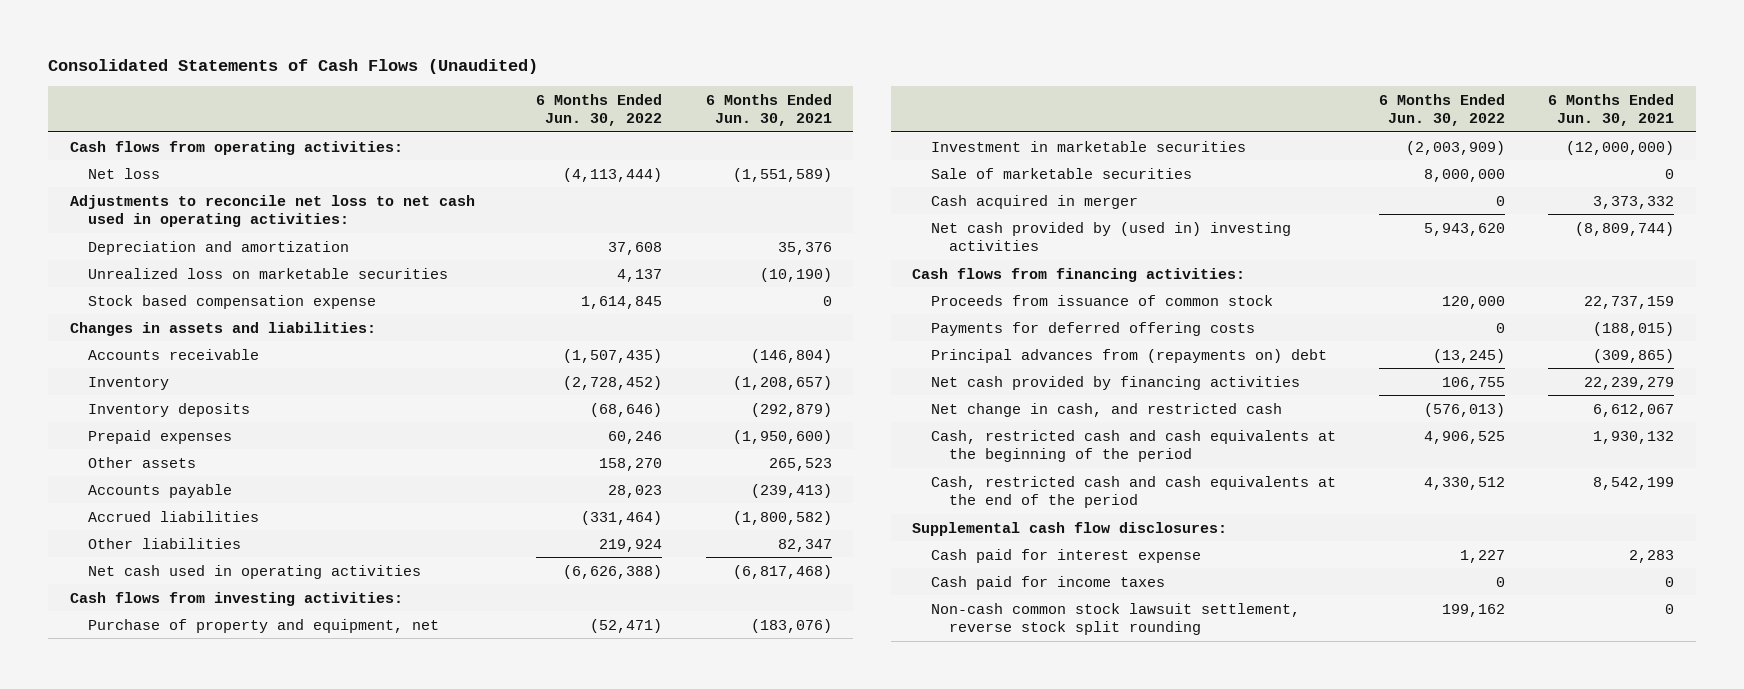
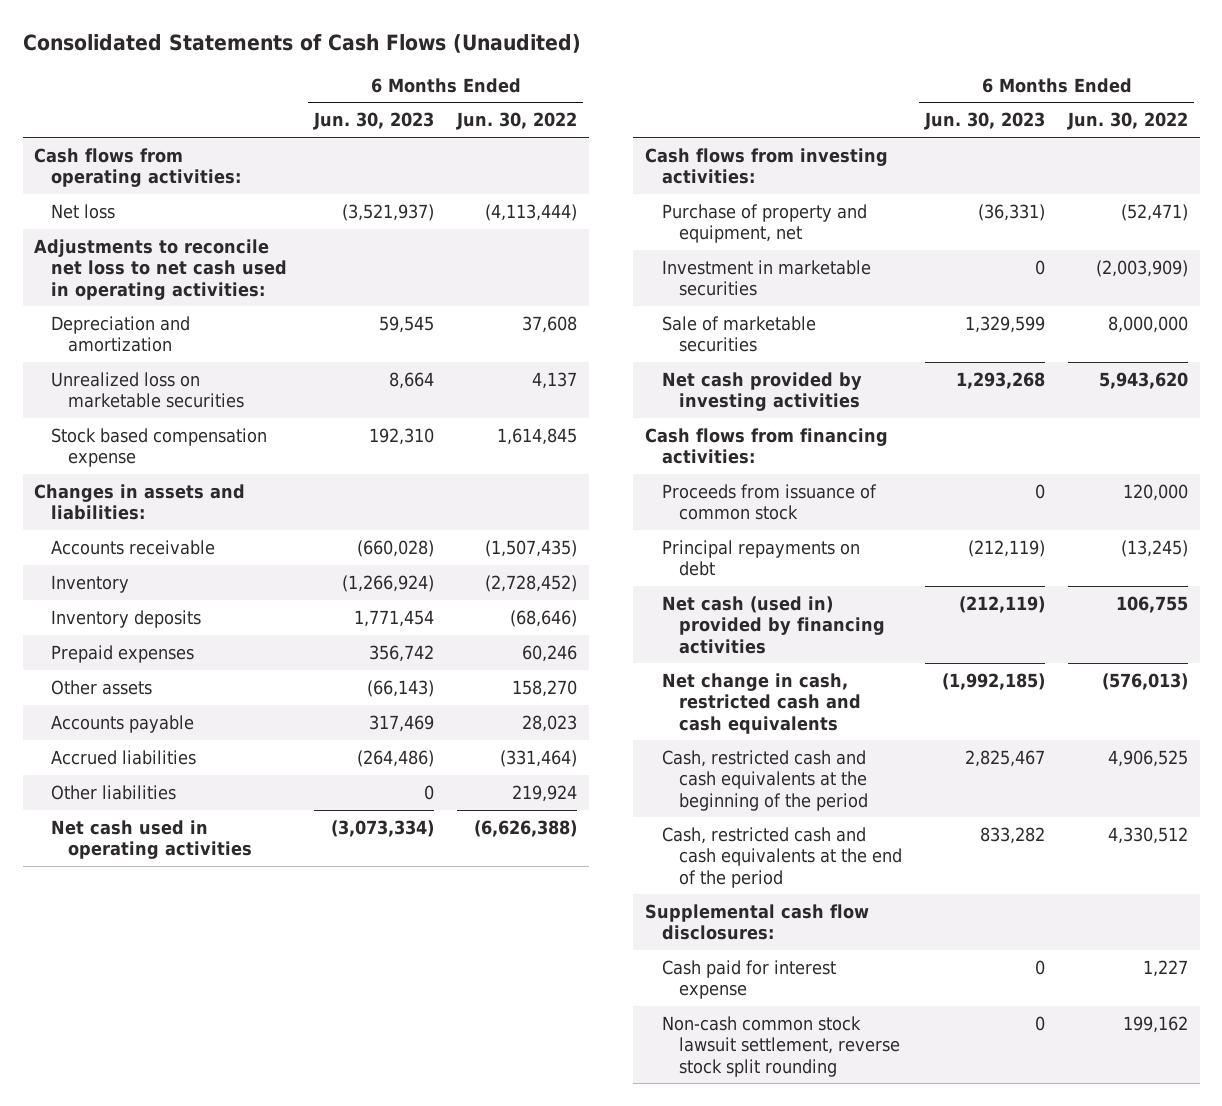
[705,93,832,127] 6 Months Ended Jun. 30, 2021 -> none
none -> [313,112,435,131] Jun. 30, 2023
[930,194,1138,209] Cash acquired in merger -> none
[930,221,1291,252] Net cash provided by (used in) investing activities -> [661,371,862,412] Net cash provided by investing activities
[930,321,1255,336] Payments for deferred offering costs -> none
[930,348,1327,363] Principal advances from (repayments on) debt -> [661,539,860,577] Principal repayments on debt
[930,375,1300,390] Net cash provided by financing activities -> [661,595,885,654] Net cash (used in) provided by financing activities
[930,402,1282,417] Net change in cash, and restricted cash -> [661,672,861,734] Net change in cash, restricted cash and cash equivalents
[930,575,1165,590] Cash paid for income taxes -> none

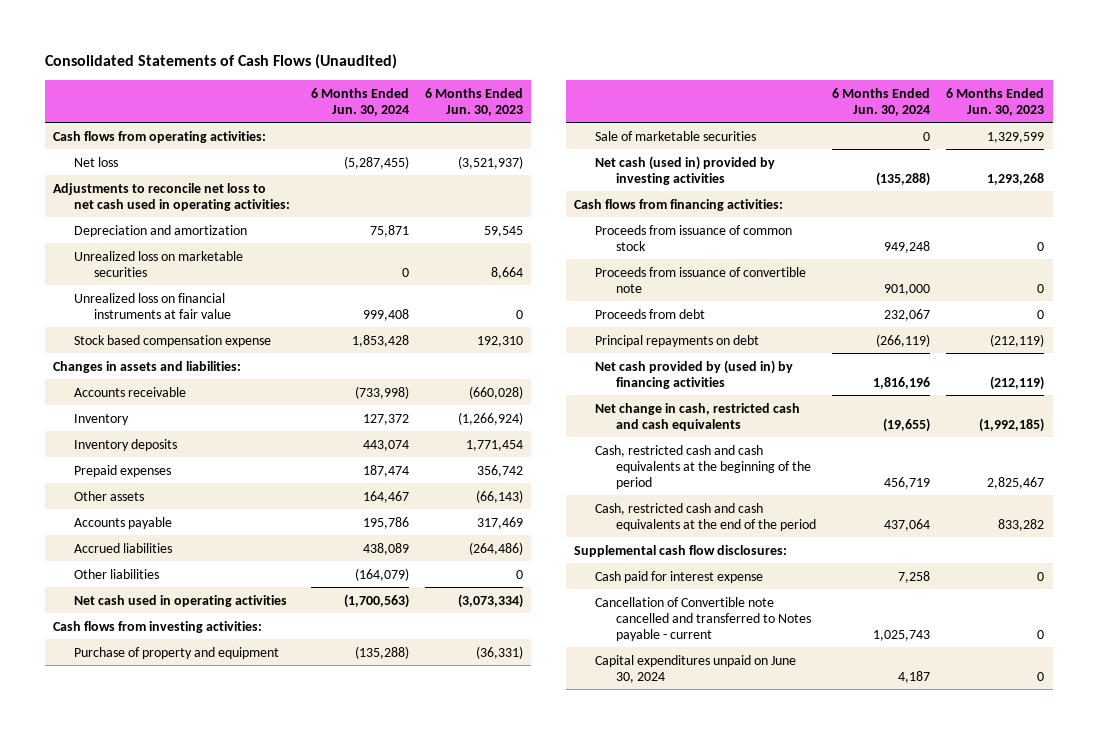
[456,112,578,131] Jun. 30, 2022 -> none
none -> [310,87,409,116] 6 Months Ended Jun. 30, 2024
none -> [73,292,232,319] Unrealized loss on financial instruments at fair value
[661,259,871,297] Investment in marketable securities -> none
[661,203,867,244] Purchase of property and equipment, net -> [73,646,279,659] Purchase of property and equipment
[661,371,862,412] Net cash provided by investing activities -> [594,155,775,185] Net cash (used in) provided by investing activities
none -> [594,266,806,293] Proceeds from issuance of convertible note
none -> [594,308,705,319] Proceeds from debt
[661,595,885,654] Net cash (used in) provided by financing activities -> [594,359,793,389] Net cash provided by (used in) by financing activities
[661,1015,900,1077] Non-cash common stock lawsuit settlement, reverse stock split rounding -> none
none -> [594,596,811,641] Cancellation of Convertible note cancelled and transferred to Notes payable - current
none -> [594,654,796,683] Capital expenditures unpaid on June 30, 2024

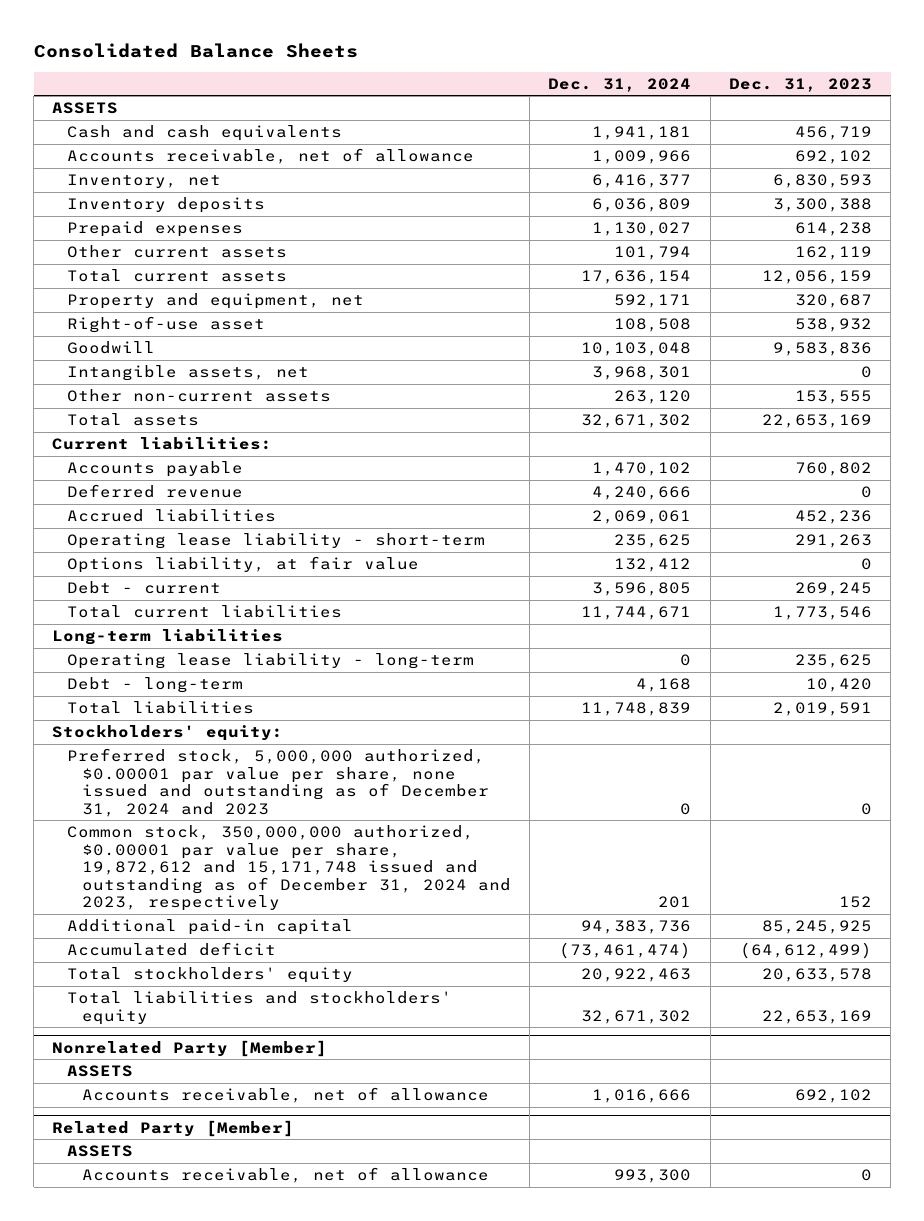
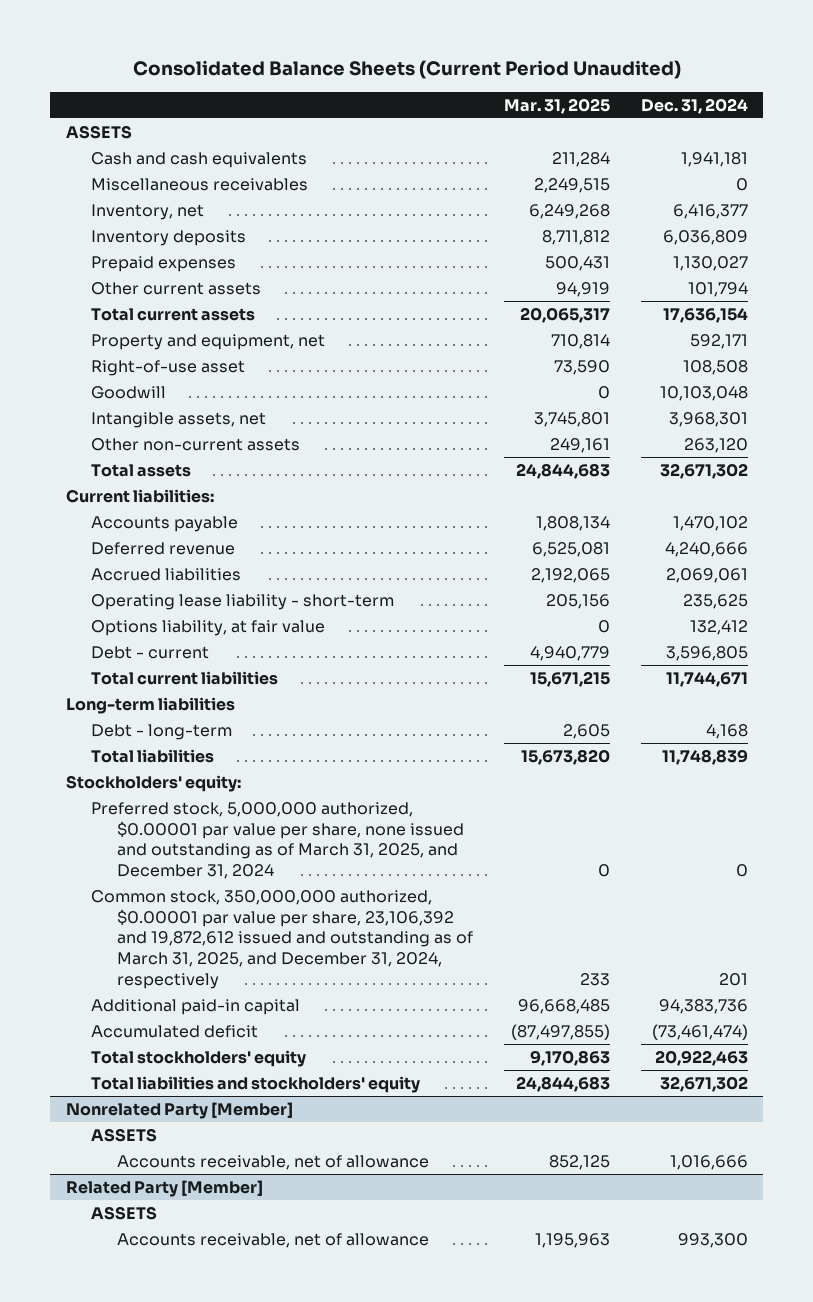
[33,42,358,58] Consolidated Balance Sheets -> [132,60,681,80] Consolidated Balance Sheets (Current Period Unaudited)
[728,77,872,92] Dec. 31, 2023 -> none
none -> [503,97,610,114] Mar. 31, 2025
[67,148,475,165] Accounts receivable, net of allowance -> none
none -> [91,177,309,191] Miscellaneous receivables
[67,653,475,670] Operating lease liability - long-term -> none
[67,748,489,817] Preferred stock, 5,000,000 authorized, $0.00001 par value per share, none issued and outstanding as of December 31, 2024 and 2023 -> [91,801,465,880] Preferred stock, 5,000,000 authorized, $0.00001 par value per share, none issued and outstanding as of March 31, 2025, and December 31, 2024
[67,825,511,912] Common stock, 350,000,000 authorized, $0.00001 par value per share, 19,872,612 and 15,171,748 issued and outstanding as of December 31, 2024 and 2023, respectively -> [91,889,474,989] Common stock, 350,000,000 authorized, $0.00001 par value per share, 23,106,392 and 19,872,612 issued and outstanding as of March 31, 2025, and December 31, 2024, respectively

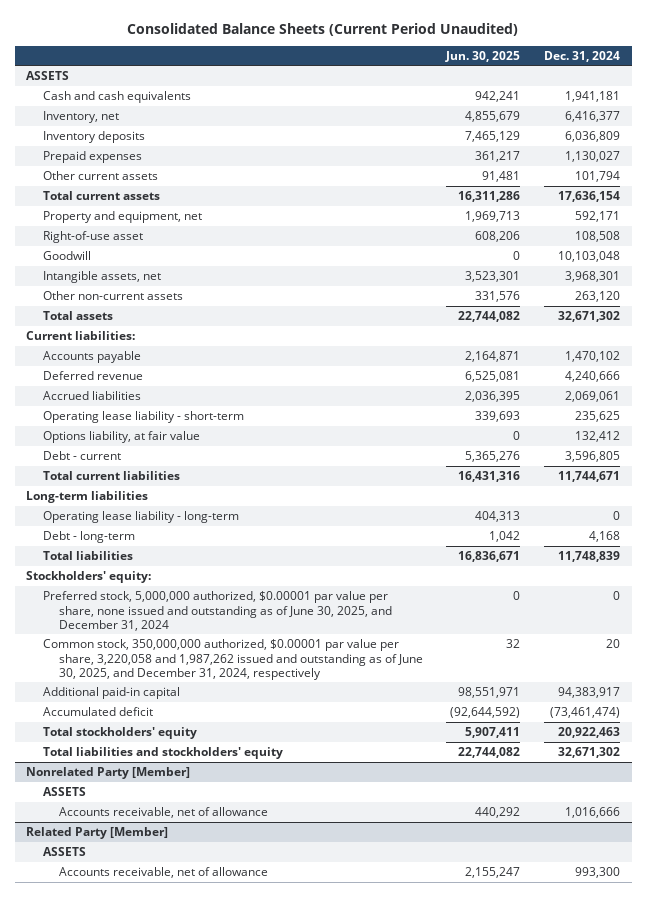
[503,97,610,114] Mar. 31, 2025 -> none
none -> [445,50,521,62] Jun. 30, 2025
[91,177,309,191] Miscellaneous receivables -> none
none -> [42,511,239,524] Operating lease liability - long-term
[91,801,465,880] Preferred stock, 5,000,000 authorized, $0.00001 par value per share, none issued and outstanding as of March 31, 2025, and December 31, 2024 -> [42,591,392,631] Preferred stock, 5,000,000 authorized, $0.00001 par value per share, none issued and outstanding as of June 30, 2025, and December 31, 2024
[91,889,474,989] Common stock, 350,000,000 authorized, $0.00001 par value per share, 23,106,392 and 19,872,612 issued and outstanding as of March 31, 2025, and December 31, 2024, respectively -> [42,639,423,680] Common stock, 350,000,000 authorized, $0.00001 par value per share, 3,220,058 and 1,987,262 issued and outstanding as of June 30, 2025, and December 31, 2024, respectively
[718,972,748,986] 201 -> [605,639,620,649] 20
[658,998,748,1014] 94,383,736 -> [557,687,620,699] 94,383,917

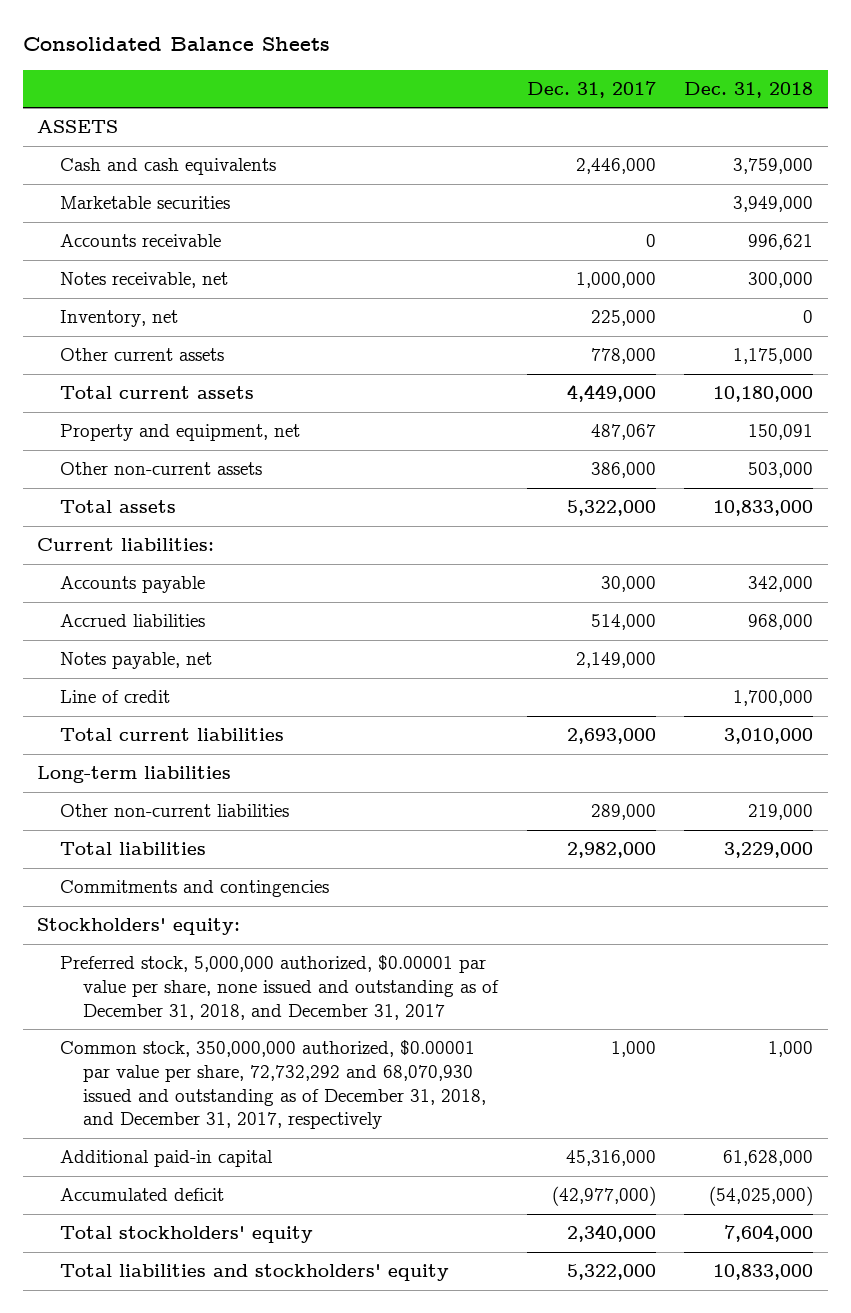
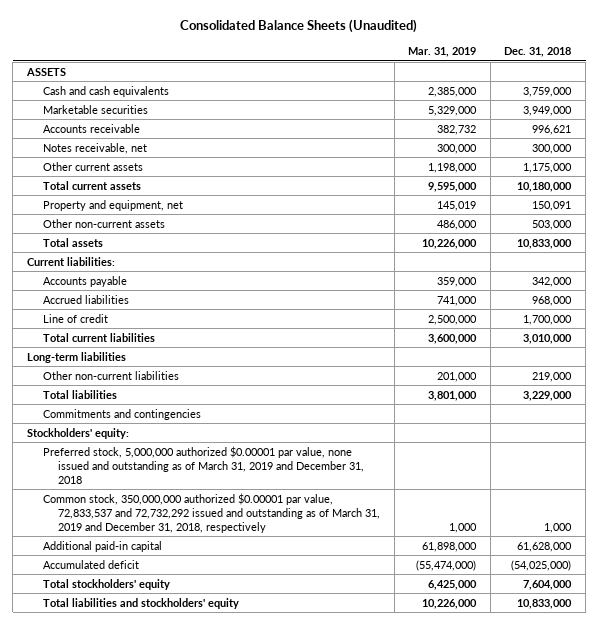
[22,37,330,52] Consolidated Balance Sheets -> [180,19,418,34] Consolidated Balance Sheets (Unaudited)
[526,80,656,98] Dec. 31, 2017 -> none
none -> [408,46,477,57] Mar. 31, 2019
[60,310,179,328] Inventory, net -> none
[60,652,213,670] Notes payable, net -> none
[60,955,499,1020] Preferred stock, 5,000,000 authorized, $0.00001 par value per share, none issued and outstanding as of December 31, 2018, and December 31, 2017 -> [42,445,365,484] Preferred stock, 5,000,000 authorized $0.00001 par value, none issued and outstanding as of March 31, 2019 and December 31, 2018
[60,1040,486,1130] Common stock, 350,000,000 authorized, $0.00001 par value per share, 72,732,292 and 68,070,930 issued and outstanding as of December 31, 2018, and December 31, 2017, respectively -> [42,492,381,533] Common stock, 350,000,000 authorized $0.00001 par value, 72,833,537 and 72,732,292 issued and outstanding as of March 31, 2019 and December 31, 2018, respectively

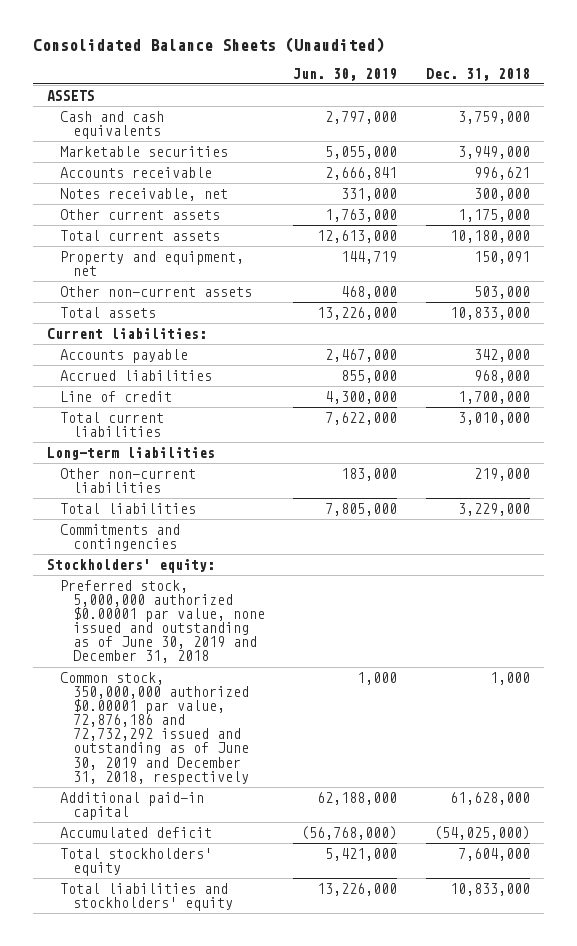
[408,46,477,57] Mar. 31, 2019 -> none
none -> [293,67,398,81] Jun. 30, 2019
[42,445,365,484] Preferred stock, 5,000,000 authorized $0.00001 par value, none issued and outstanding as of March 31, 2019 and December 31, 2018 -> [60,579,265,664] Preferred stock, 5,000,000 authorized $0.00001 par value, none issued and outstanding as of June 30, 2019 and December 31, 2018
[42,492,381,533] Common stock, 350,000,000 authorized $0.00001 par value, 72,833,537 and 72,732,292 issued and outstanding as of March 31, 2019 and December 31, 2018, respectively -> [60,671,249,785] Common stock, 350,000,000 authorized $0.00001 par value, 72,876,186 and 72,732,292 issued and outstanding as of June 30, 2019 and December 31, 2018, respectively

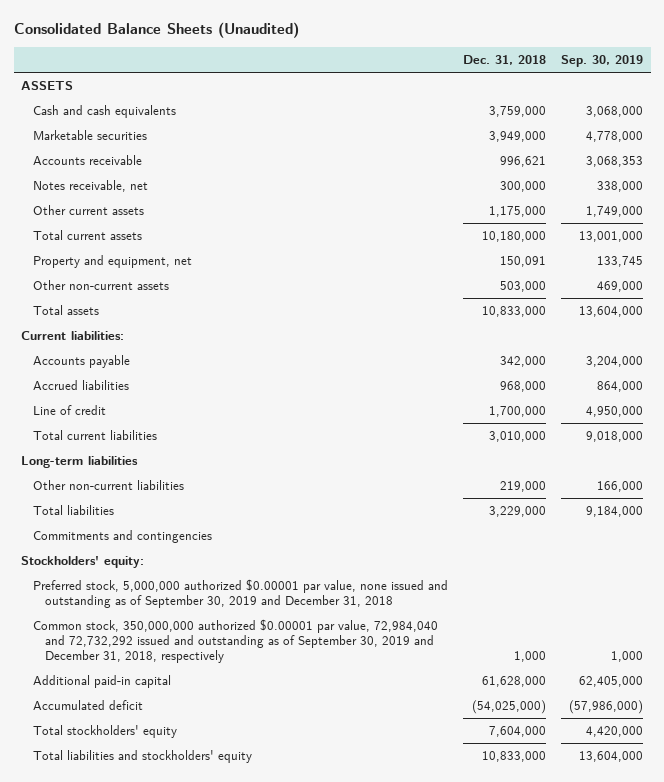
[293,67,398,81] Jun. 30, 2019 -> none
none -> [561,55,644,68] Sep. 30, 2019
[60,579,265,664] Preferred stock, 5,000,000 authorized $0.00001 par value, none issued and outstanding as of June 30, 2019 and December 31, 2018 -> [33,579,449,609] Preferred stock, 5,000,000 authorized $0.00001 par value, none issued and outstanding as of September 30, 2019 and December 31, 2018
[60,671,249,785] Common stock, 350,000,000 authorized $0.00001 par value, 72,876,186 and 72,732,292 issued and outstanding as of June 30, 2019 and December 31, 2018, respectively -> [33,619,439,664] Common stock, 350,000,000 authorized $0.00001 par value, 72,984,040 and 72,732,292 issued and outstanding as of September 30, 2019 and December 31, 2018, respectively

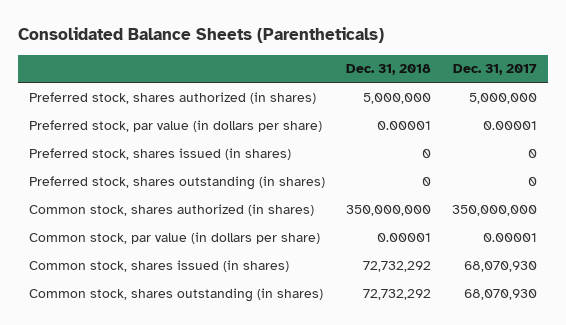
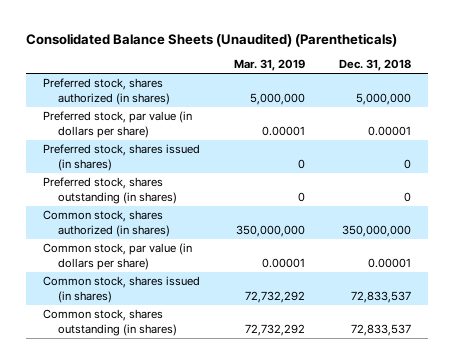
[18,27,385,44] Consolidated Balance Sheets (Parentheticals) -> [25,32,397,47] Consolidated Balance Sheets (Unaudited) (Parentheticals)
[453,64,538,76] Dec. 31, 2017 -> none
none -> [234,59,306,72] Mar. 31, 2019
[363,260,432,272] 72,732,292 -> [351,290,412,303] 72,833,537
[363,288,432,300] 72,732,292 -> [351,323,412,336] 72,833,537

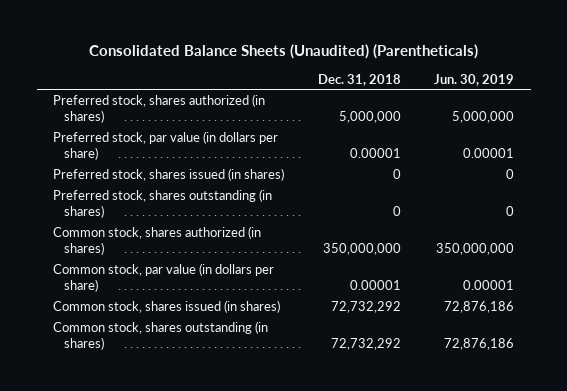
[234,59,306,72] Mar. 31, 2019 -> none
none -> [433,73,514,86] Jun. 30, 2019
[351,290,412,303] 72,833,537 -> [330,300,401,313] 72,732,292
[351,323,412,336] 72,833,537 -> [330,338,401,351] 72,732,292

